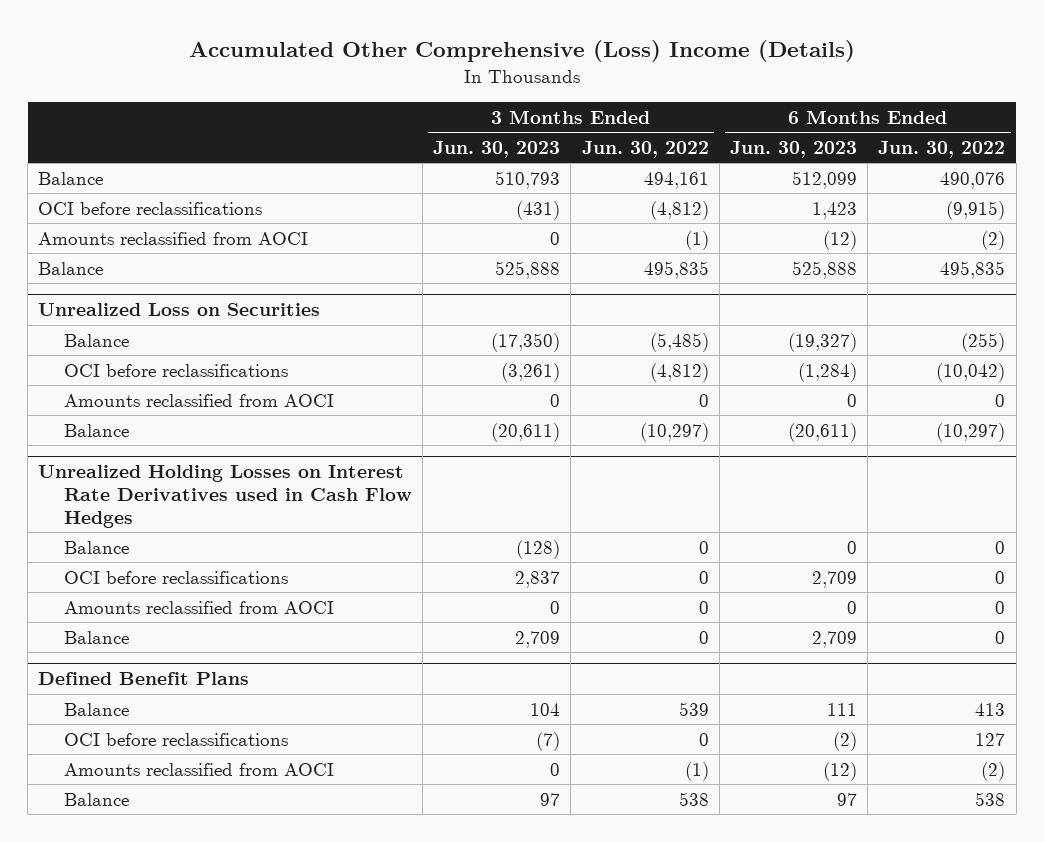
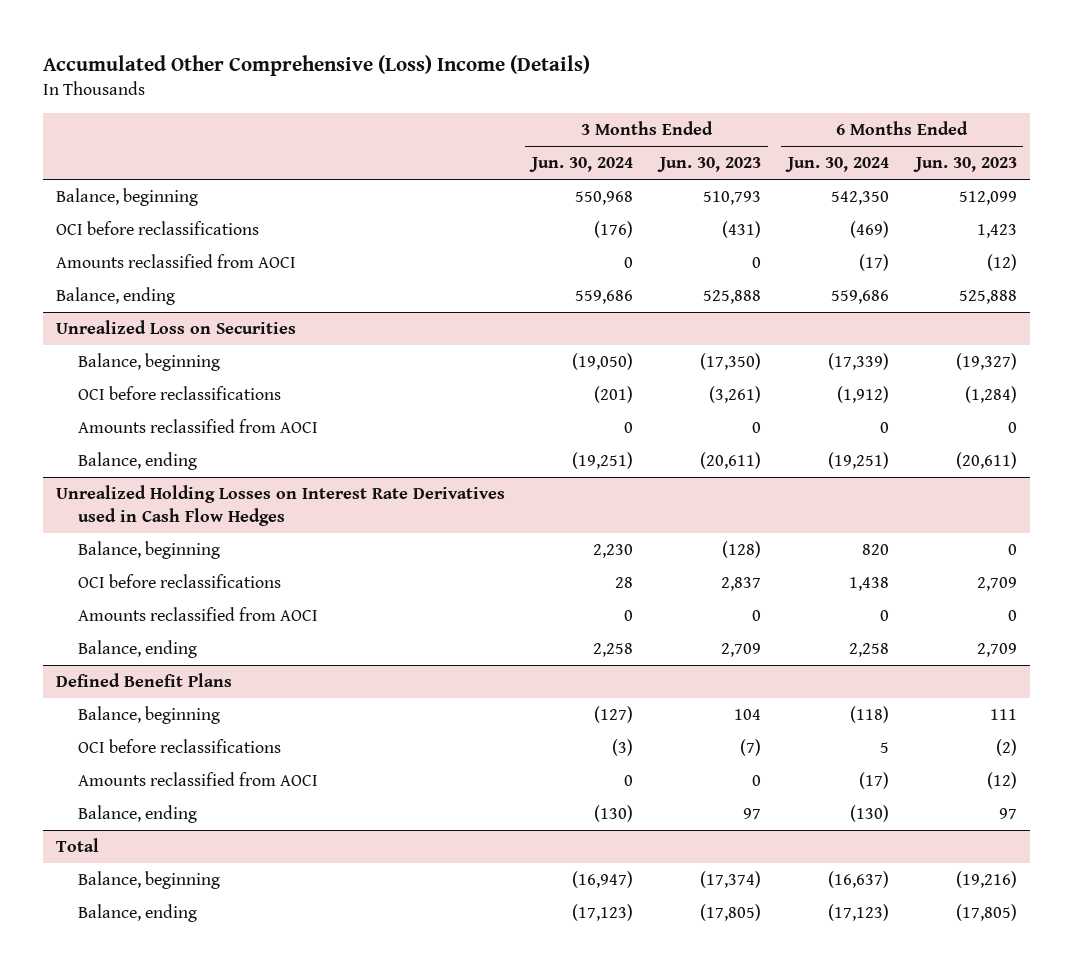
[581,140,709,158] Jun. 30, 2022 -> none
[878,140,1006,158] Jun. 30, 2022 -> none
none -> [529,157,634,173] Jun. 30, 2024
none -> [784,157,889,173] Jun. 30, 2024
[38,171,104,185] Balance -> [56,188,199,207] Balance, beginning
[38,261,104,275] Balance -> [56,287,176,306] Balance, ending
[63,333,129,347] Balance -> [77,353,220,372] Balance, beginning
[63,423,129,437] Balance -> [77,452,197,471] Balance, ending
[63,540,129,554] Balance -> [77,541,220,560] Balance, beginning
[63,630,129,644] Balance -> [77,640,197,659] Balance, ending
[63,702,129,716] Balance -> [77,706,220,725] Balance, beginning
[63,792,129,806] Balance -> [77,805,197,824] Balance, ending
none -> [56,838,100,853] Total
none -> [77,871,220,890] Balance, beginning
none -> [77,904,197,923] Balance, ending

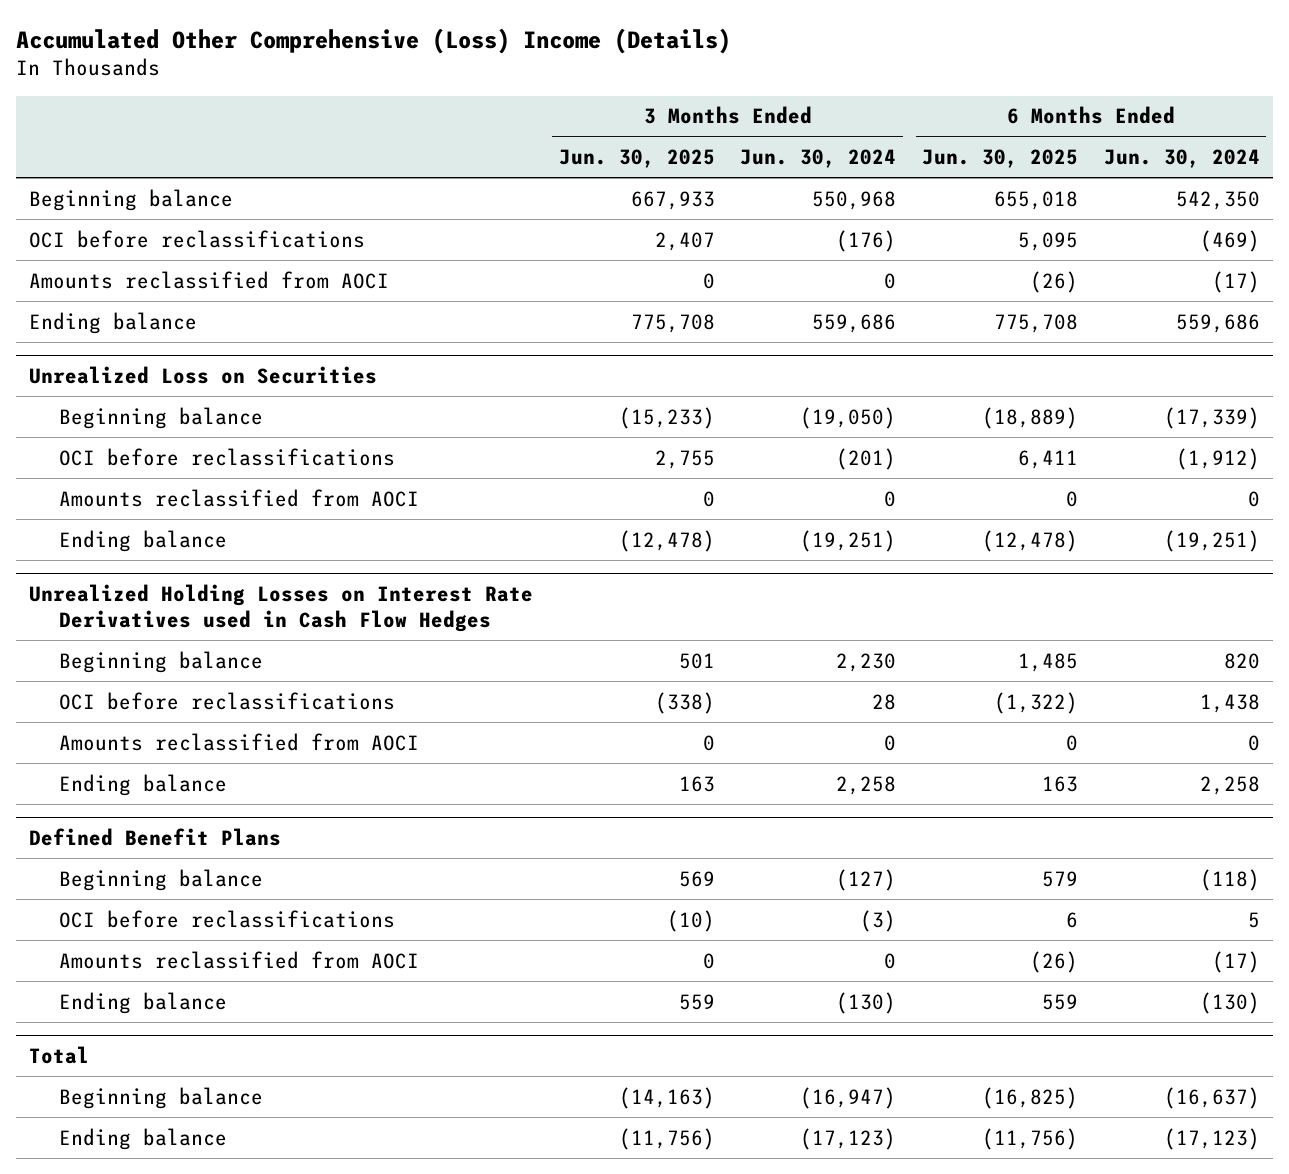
[657,157,762,173] Jun. 30, 2023 -> none
[912,157,1017,173] Jun. 30, 2023 -> none
none -> [558,149,715,169] Jun. 30, 2025
none -> [922,149,1079,169] Jun. 30, 2025
[56,188,199,207] Balance, beginning -> [29,188,234,211] Beginning balance
[56,287,176,306] Balance, ending -> [29,311,198,334] Ending balance
[77,353,220,372] Balance, beginning -> [59,406,264,429] Beginning balance
[77,452,197,471] Balance, ending -> [59,529,228,552] Ending balance
[77,541,220,560] Balance, beginning -> [59,650,264,673] Beginning balance
[77,640,197,659] Balance, ending -> [59,773,228,796] Ending balance
[77,706,220,725] Balance, beginning -> [59,868,264,891] Beginning balance
[77,805,197,824] Balance, ending -> [59,991,228,1014] Ending balance
[77,871,220,890] Balance, beginning -> [59,1086,264,1109] Beginning balance
[77,904,197,923] Balance, ending -> [59,1127,228,1150] Ending balance

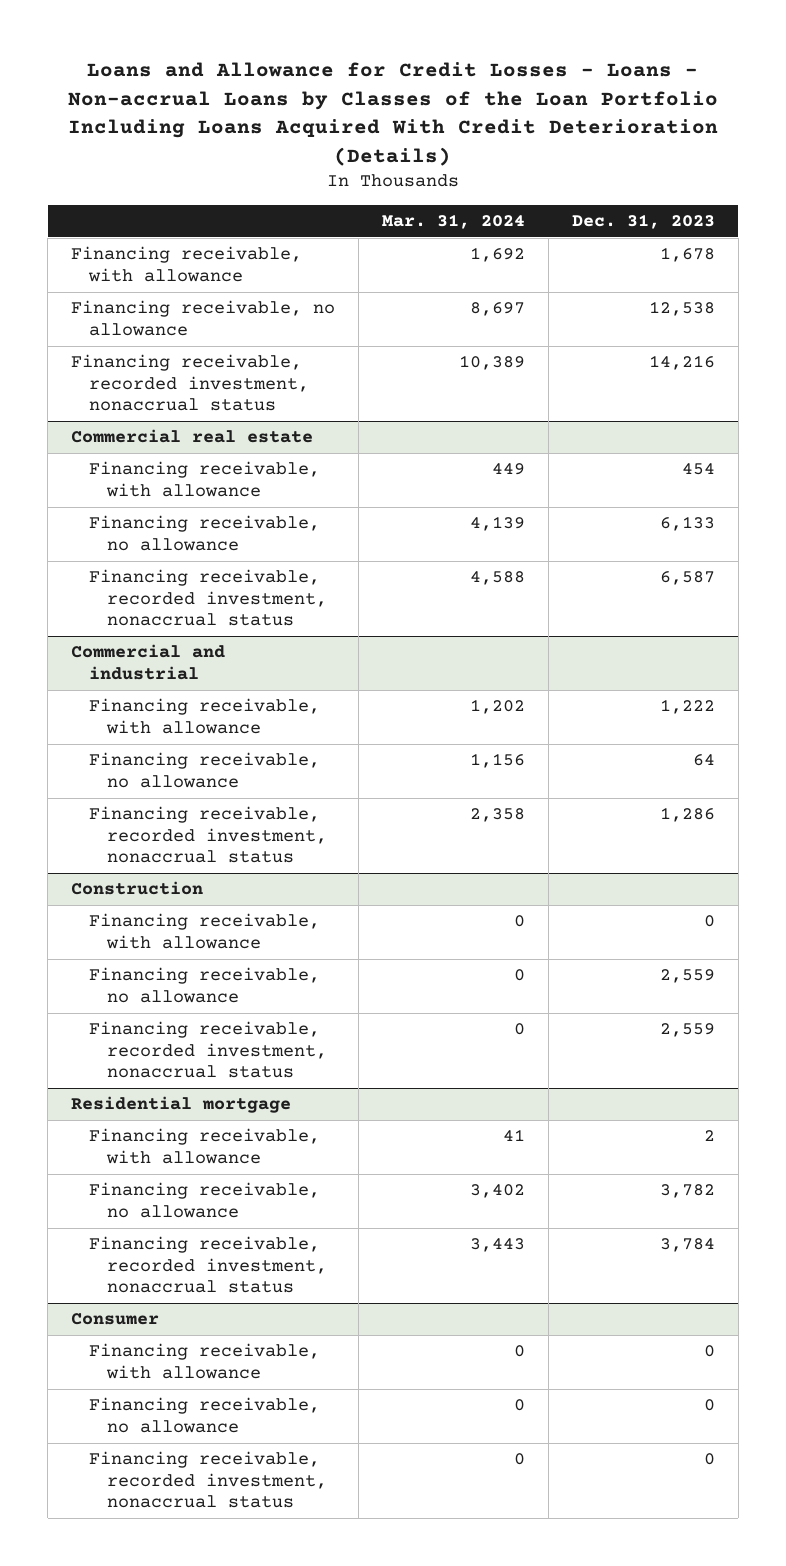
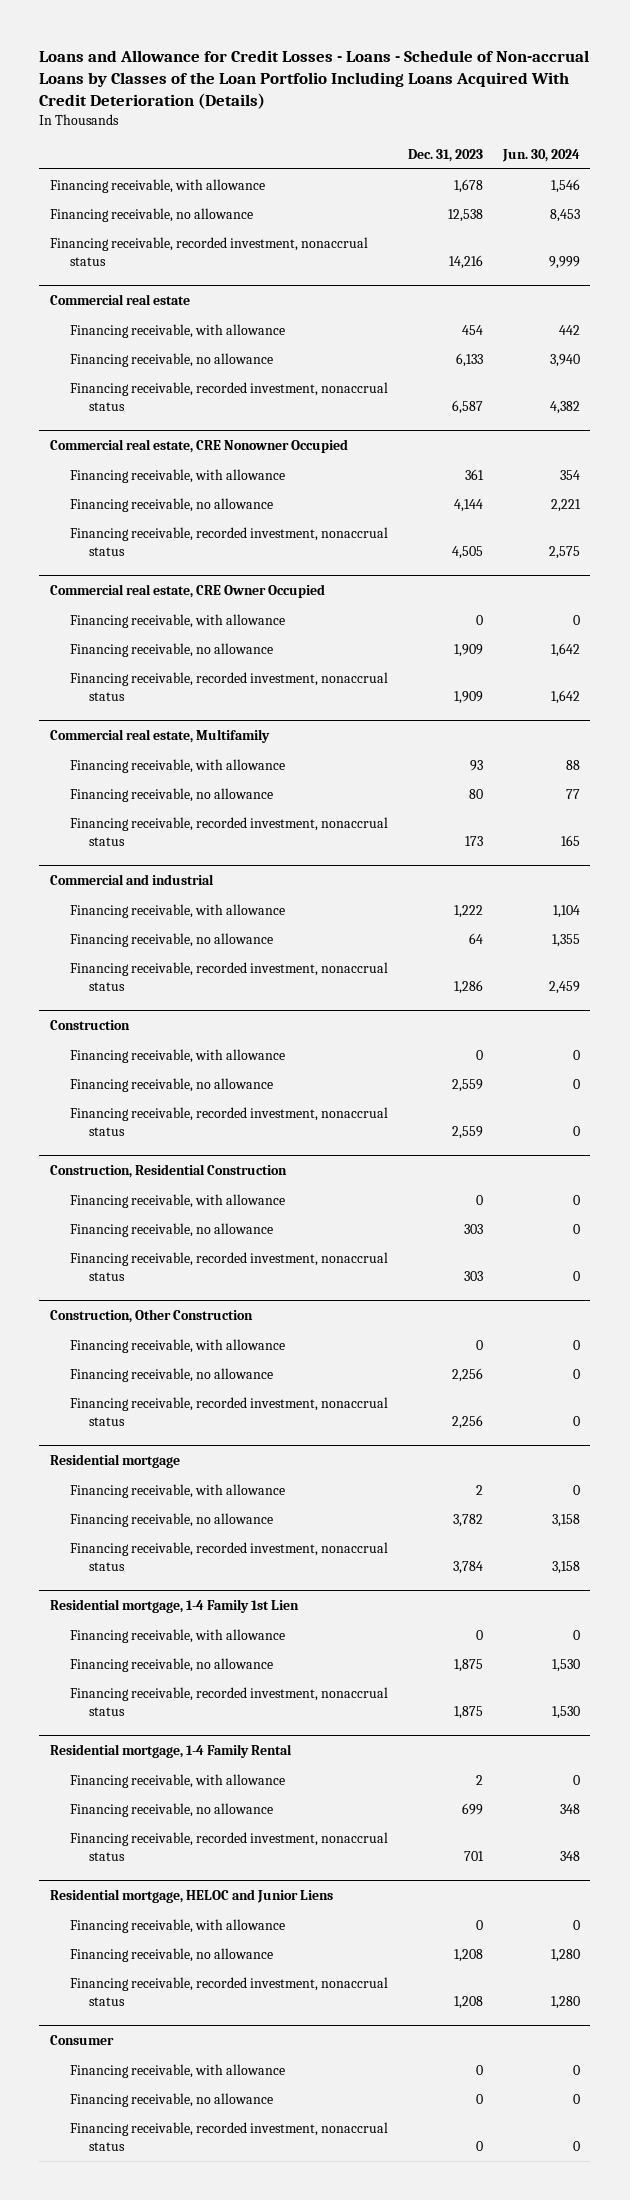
[67,62,718,166] Loans and Allowance for Credit Losses - Loans - Non-accrual Loans by Classes of the Loan Portfolio Including Loans Acquired With Credit Deterioration (Details) -> [39,49,590,109] Loans and Allowance for Credit Losses - Loans - Schedule of Non-accrual Loans by Classes of the Loan Portfolio Including Loans Acquired With Credit Deterioration (Details)
[381,214,525,230] Mar. 31, 2024 -> none
none -> [502,148,581,162] Jun. 30, 2024
none -> [49,438,348,453] Commercial real estate, CRE Nonowner Occupied
none -> [69,468,285,483] Financing receivable, with allowance
none -> [69,497,273,512] Financing receivable, no allowance
none -> [69,526,388,556] Financing receivable, recorded investment, nonaccrual status
none -> [49,583,325,598] Commercial real estate, CRE Owner Occupied
none -> [69,613,285,628] Financing receivable, with allowance
none -> [69,642,273,657] Financing receivable, no allowance
none -> [69,671,388,701] Financing receivable, recorded investment, nonaccrual status
none -> [49,728,270,743] Commercial real estate, Multifamily
none -> [69,758,285,773] Financing receivable, with allowance
none -> [69,787,273,802] Financing receivable, no allowance
none -> [69,816,388,846] Financing receivable, recorded investment, nonaccrual status
none -> [49,1163,287,1178] Construction, Residential Construction
none -> [69,1193,285,1208] Financing receivable, with allowance
none -> [69,1222,273,1237] Financing receivable, no allowance
none -> [69,1251,388,1281] Financing receivable, recorded investment, nonaccrual status
none -> [49,1308,253,1323] Construction, Other Construction
none -> [69,1338,285,1353] Financing receivable, with allowance
none -> [69,1367,273,1382] Financing receivable, no allowance
none -> [69,1396,388,1426] Financing receivable, recorded investment, nonaccrual status
none -> [49,1598,299,1613] Residential mortgage, 1-4 Family 1st Lien
none -> [69,1628,285,1643] Financing receivable, with allowance
none -> [69,1657,273,1672] Financing receivable, no allowance
none -> [69,1686,388,1716] Financing receivable, recorded investment, nonaccrual status
none -> [49,1743,292,1758] Residential mortgage, 1-4 Family Rental
none -> [69,1773,285,1788] Financing receivable, with allowance
none -> [69,1802,273,1817] Financing receivable, no allowance
none -> [69,1831,388,1861] Financing receivable, recorded investment, nonaccrual status
none -> [49,1888,333,1903] Residential mortgage, HELOC and Junior Liens
none -> [69,1918,285,1933] Financing receivable, with allowance
none -> [69,1947,273,1962] Financing receivable, no allowance
none -> [69,1976,388,2006] Financing receivable, recorded investment, nonaccrual status

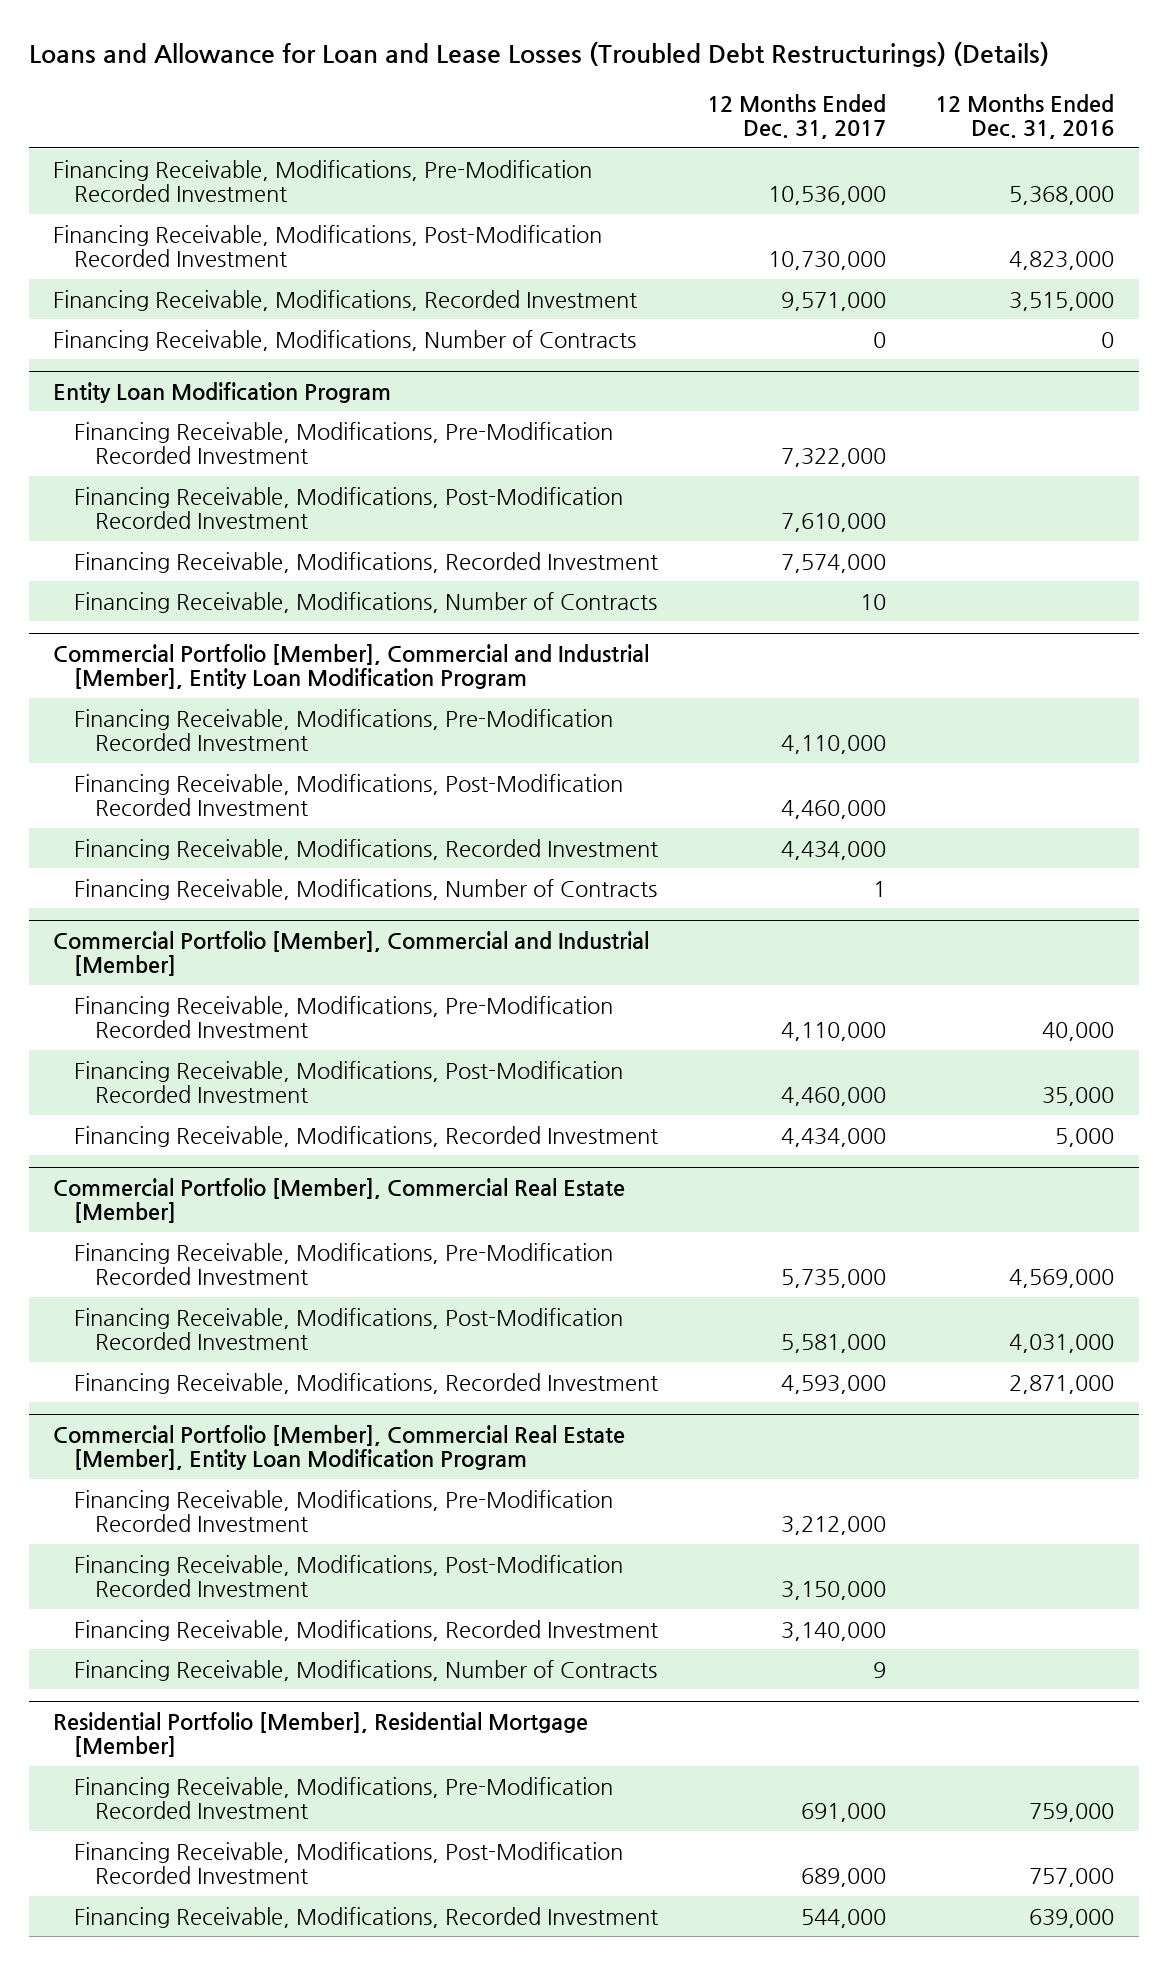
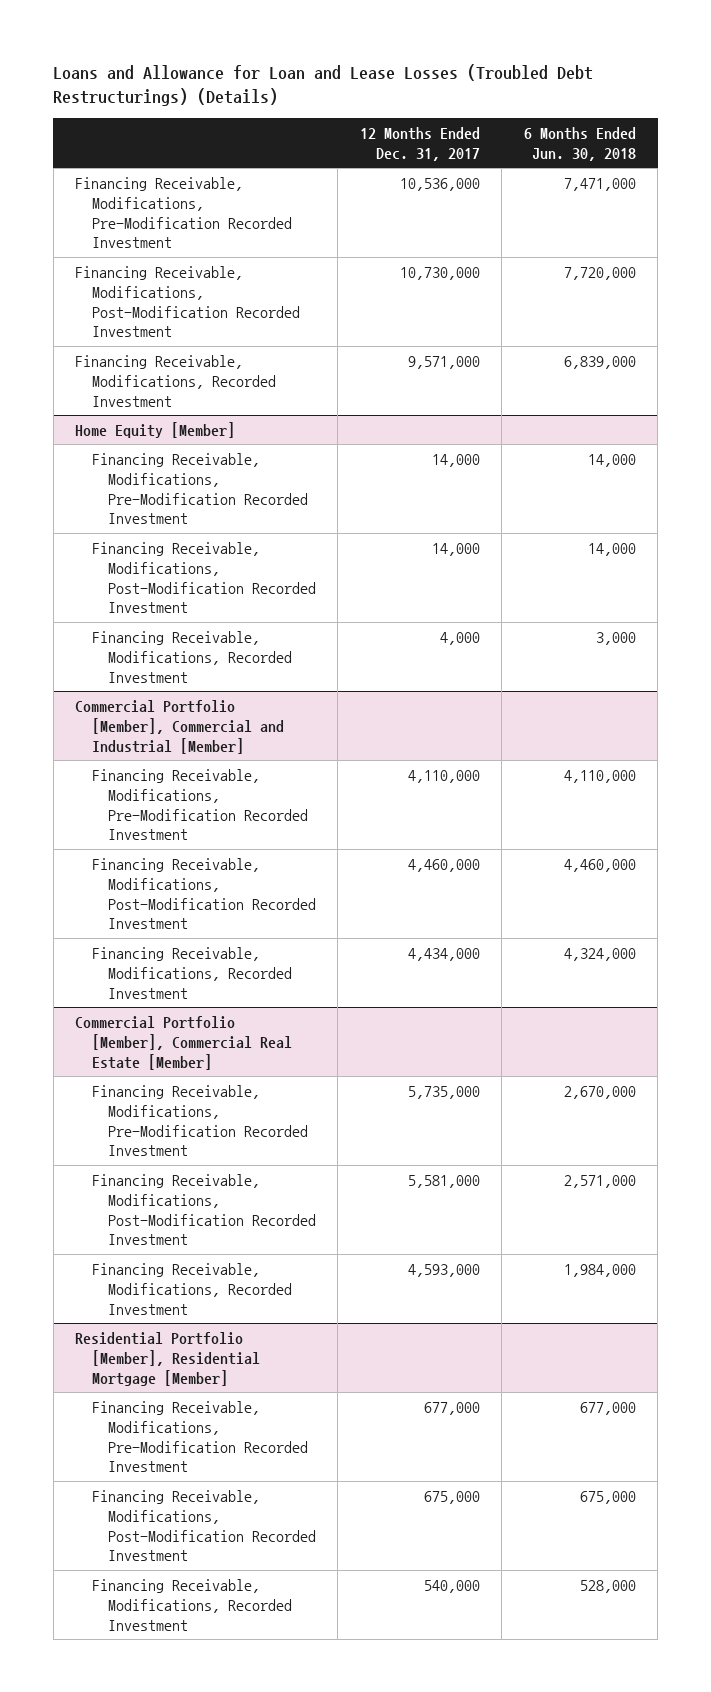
[935,93,1115,140] 12 Months Ended Dec. 31, 2016 -> none
none -> [523,126,636,161] 6 Months Ended Jun. 30, 2018
[53,329,637,351] Financing Receivable, Modifications, Number of Contracts -> none
[53,381,392,403] Entity Loan Modification Program -> none
[74,591,658,613] Financing Receivable, Modifications, Number of Contracts -> none
[53,643,650,690] Commercial Portfolio [Member], Commercial and Industrial [Member], Entity Loan Modification Program -> none
[74,708,614,752] Financing Receivable, Modifications, Pre-Modification Recorded Investment -> none
[74,773,624,817] Financing Receivable, Modifications, Post-Modification Recorded Investment -> none
[74,838,659,860] Financing Receivable, Modifications, Recorded Investment -> none
[74,878,658,900] Financing Receivable, Modifications, Number of Contracts -> none
none -> [75,421,236,438] Home Equity [Member]
[781,448,887,468] 7,322,000 -> [431,453,480,467] 14,000
[781,513,887,533] 7,610,000 -> [431,542,480,556] 14,000
[781,553,887,573] 7,574,000 -> [439,631,480,645] 4,000
[53,1424,626,1471] Commercial Portfolio [Member], Commercial Real Estate [Member], Entity Loan Modification Program -> none
[74,1489,614,1533] Financing Receivable, Modifications, Pre-Modification Recorded Investment -> none
[74,1554,624,1598] Financing Receivable, Modifications, Post-Modification Recorded Investment -> none
[74,1619,659,1641] Financing Receivable, Modifications, Recorded Investment -> none
[74,1659,658,1681] Financing Receivable, Modifications, Number of Contracts -> none
[801,1803,887,1823] 691,000 -> [423,1401,480,1415] 677,000
[801,1868,887,1888] 689,000 -> [423,1490,480,1504] 675,000
[801,1908,887,1928] 544,000 -> [423,1579,480,1593] 540,000

